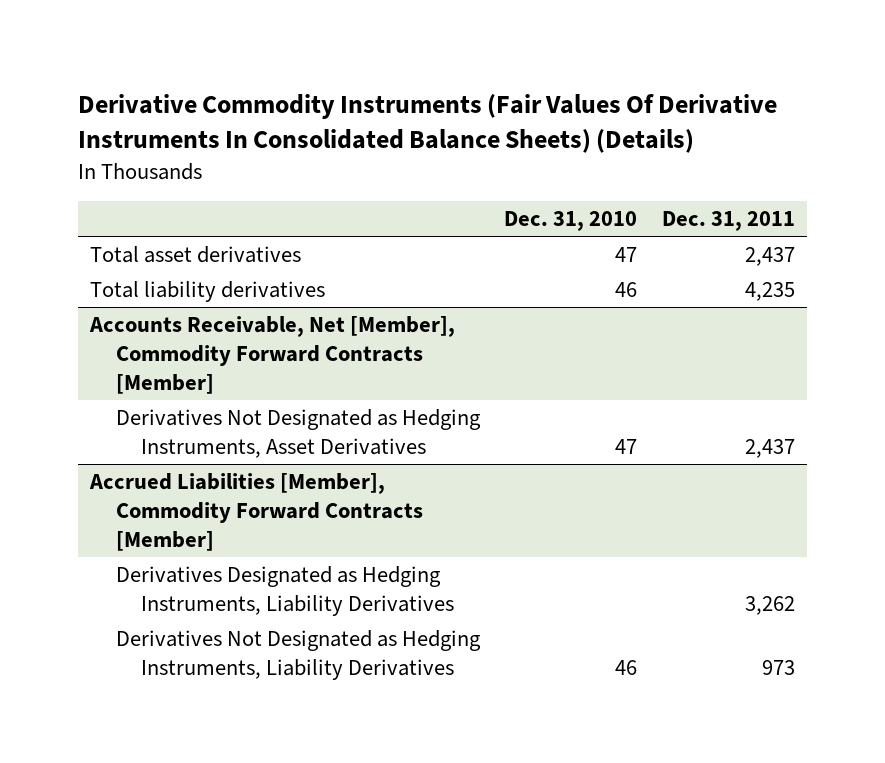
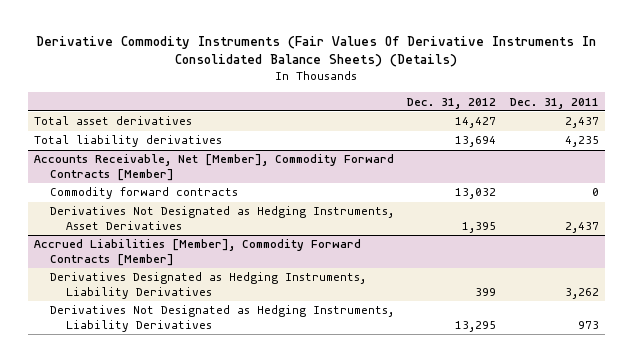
[504,211,638,232] Dec. 31, 2010 -> none
none -> [407,97,497,109] Dec. 31, 2012
none -> [50,187,239,200] Commodity forward contracts

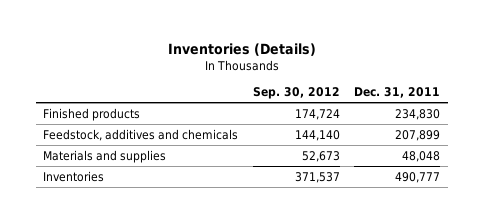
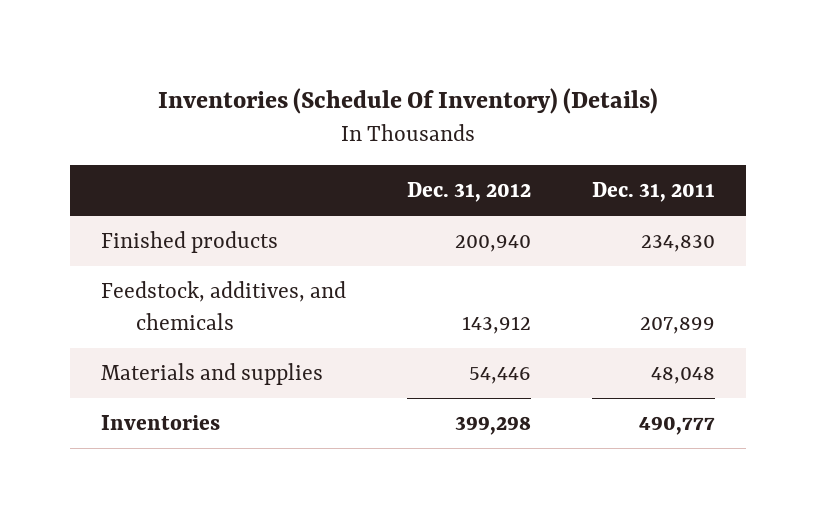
[167,43,316,57] Inventories (Details) -> [157,87,658,114] Inventories (Schedule Of Inventory) (Details)
[252,87,340,100] Sep. 30, 2012 -> none
none -> [406,182,531,203] Dec. 31, 2012
[43,128,239,141] Feedstock, additives and chemicals -> [100,280,346,330] Feedstock, additives, and chemicals

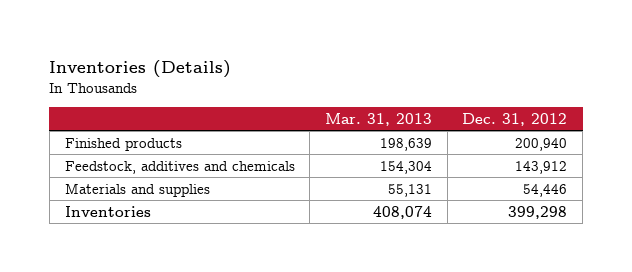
[157,87,658,114] Inventories (Schedule Of Inventory) (Details) -> [49,59,232,78] Inventories (Details)
[592,182,716,203] Dec. 31, 2011 -> none
none -> [325,113,433,127] Mar. 31, 2013
[100,280,346,330] Feedstock, additives, and chemicals -> [64,160,295,174] Feedstock, additives and chemicals

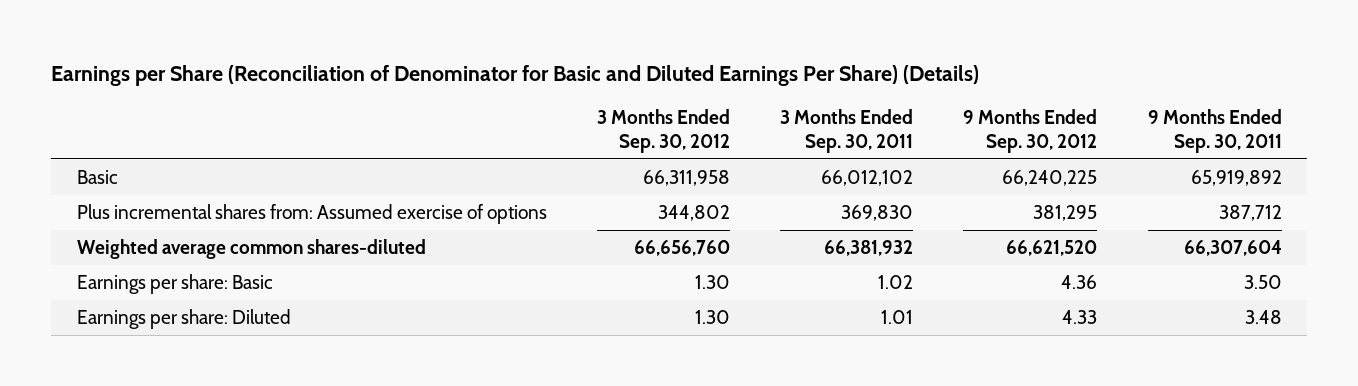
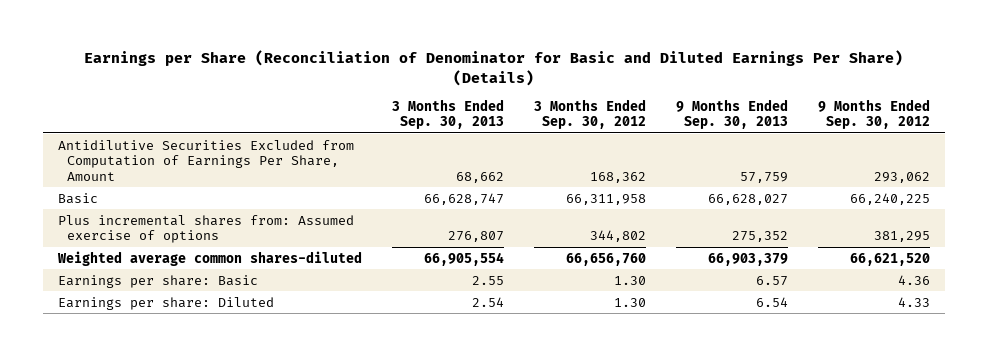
[780,108,914,153] 3 Months Ended Sep. 30, 2011 -> none
[1147,108,1282,153] 9 Months Ended Sep. 30, 2011 -> none
none -> [391,98,504,130] 3 Months Ended Sep. 30, 2013
none -> [675,98,788,130] 9 Months Ended Sep. 30, 2013
none -> [57,139,354,181] Antidilutive Securities Excluded from Computation of Earnings Per Share, Amount

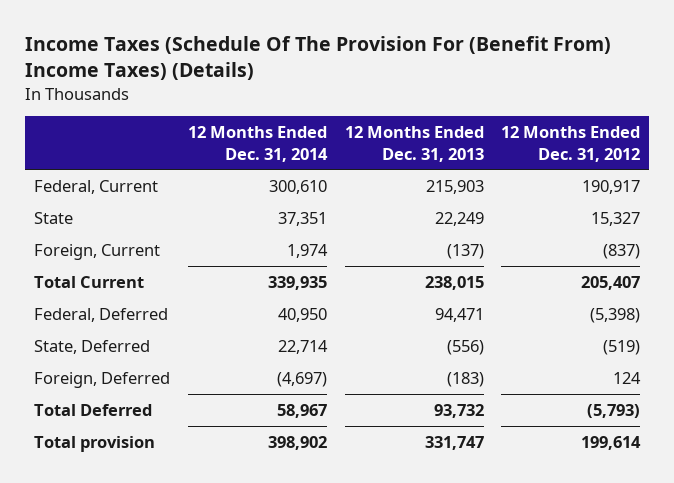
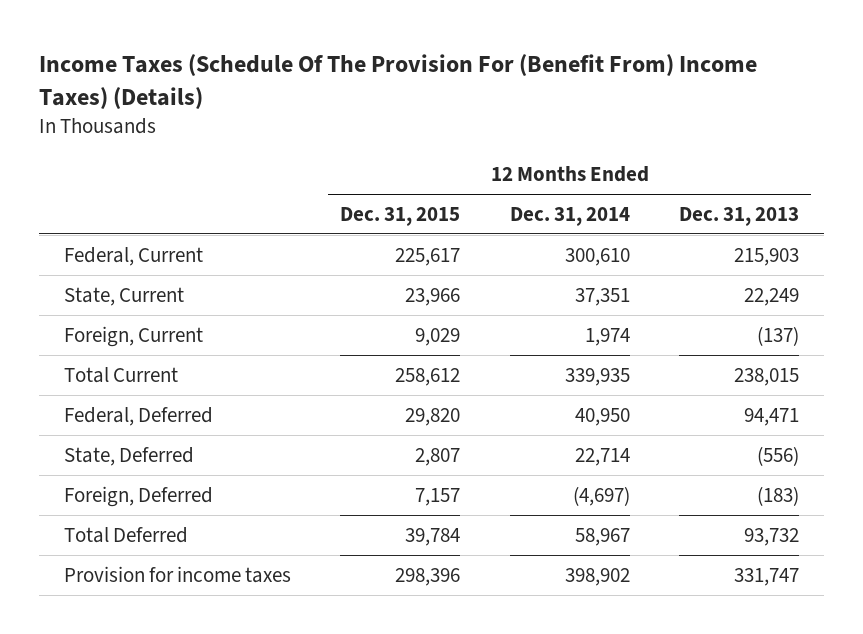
[501,126,641,162] 12 Months Ended Dec. 31, 2012 -> none
none -> [340,206,461,226] Dec. 31, 2015
[33,211,73,224] State -> [63,286,184,306] State, Current
[33,435,155,452] Total provision -> [63,565,291,583] Provision for income taxes

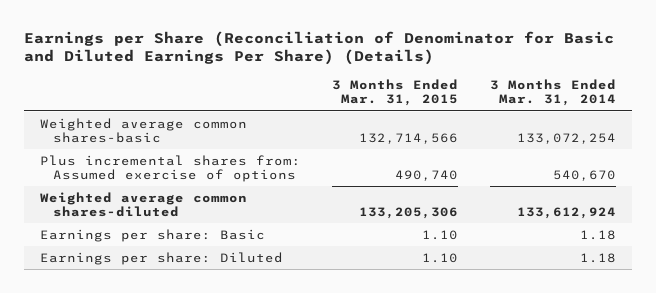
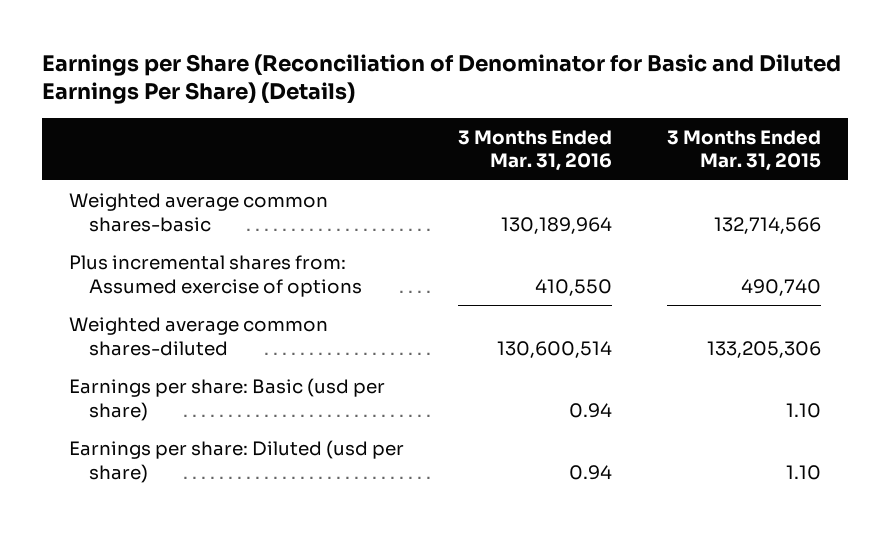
[490,79,617,107] 3 Months Ended Mar. 31, 2014 -> none
none -> [458,129,613,172] 3 Months Ended Mar. 31, 2016
[39,228,265,242] Earnings per share: Basic -> [68,377,385,421] Earnings per share: Basic (usd per share)
[39,251,283,265] Earnings per share: Diluted -> [68,439,404,483] Earnings per share: Diluted (usd per share)

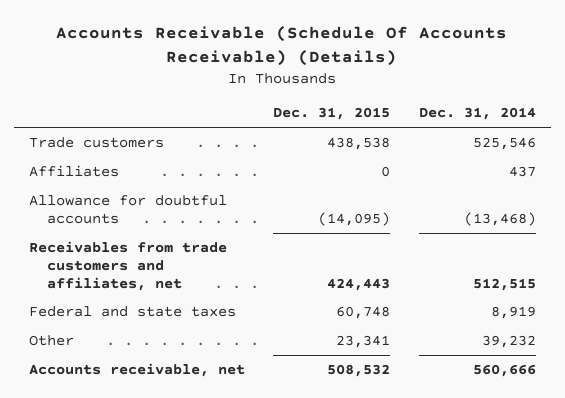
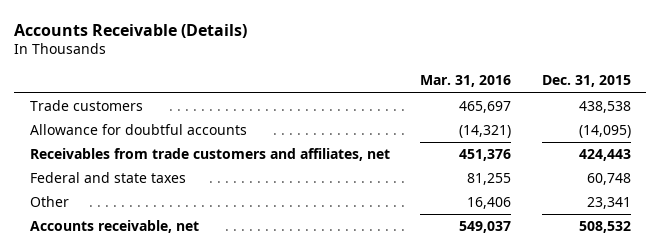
[56,26,508,67] Accounts Receivable (Schedule Of Accounts Receivable) (Details) -> [14,23,248,38] Accounts Receivable (Details)
[419,107,537,121] Dec. 31, 2014 -> none
none -> [420,75,512,88] Mar. 31, 2016
[28,164,119,177] Affiliates -> none

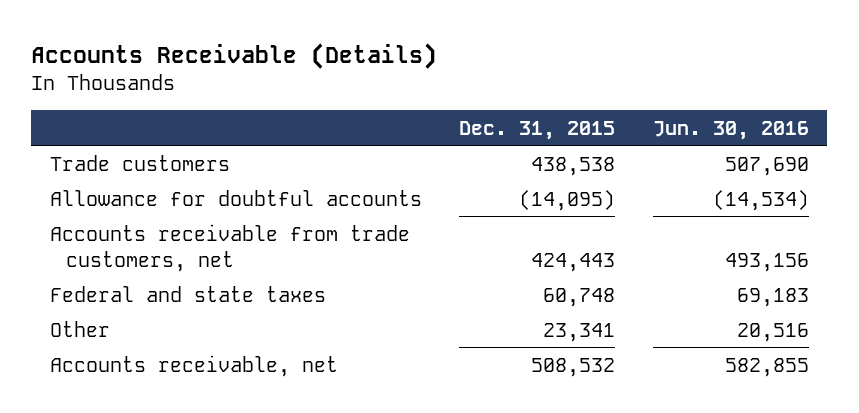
[420,75,512,88] Mar. 31, 2016 -> none
none -> [652,120,809,140] Jun. 30, 2016
[29,148,390,162] Receivables from trade customers and affiliates, net -> [50,223,411,272] Accounts receivable from trade customers, net

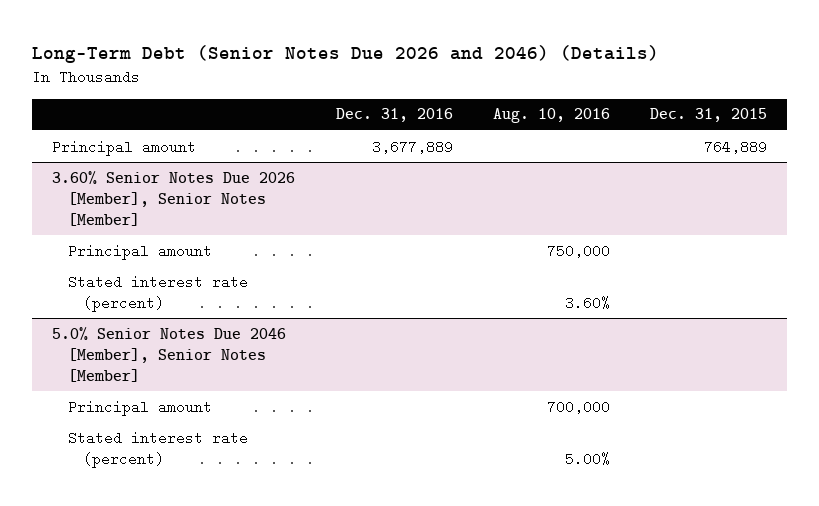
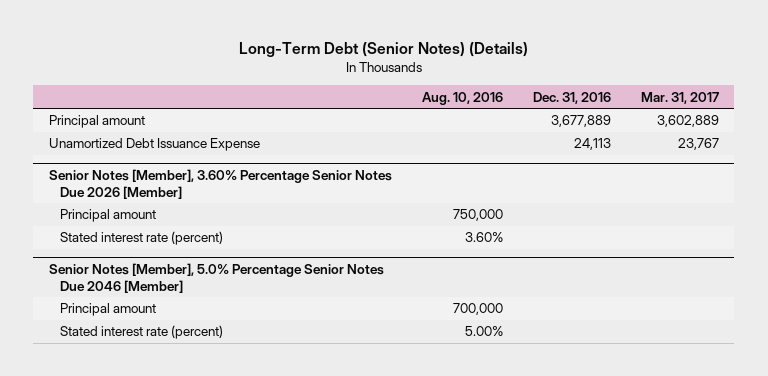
[32,44,660,63] Long-Term Debt (Senior Notes Due 2026 and 2046) (Details) -> [238,42,528,58] Long-Term Debt (Senior Notes) (Details)
[650,108,768,123] Dec. 31, 2015 -> none
none -> [641,91,720,104] Mar. 31, 2017
none -> [48,138,260,152] Unamortized Debt Issuance Expense
[52,170,296,227] 3.60% Senior Notes Due 2026 [Member], Senior Notes [Member] -> [48,168,392,199] Senior Notes [Member], 3.60% Percentage Senior Notes Due 2026 [Member]
[52,326,287,383] 5.0% Senior Notes Due 2046 [Member], Senior Notes [Member] -> [48,262,384,293] Senior Notes [Member], 5.0% Percentage Senior Notes Due 2046 [Member]

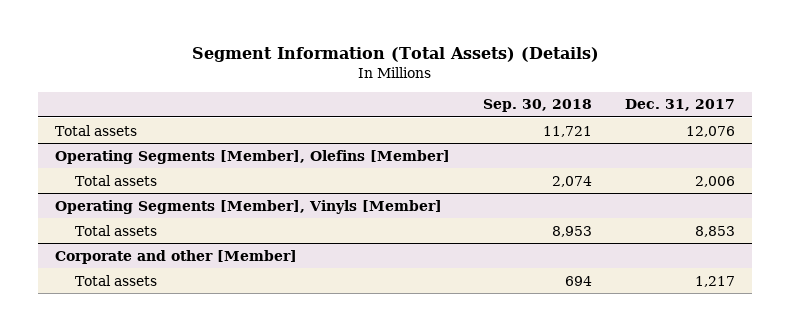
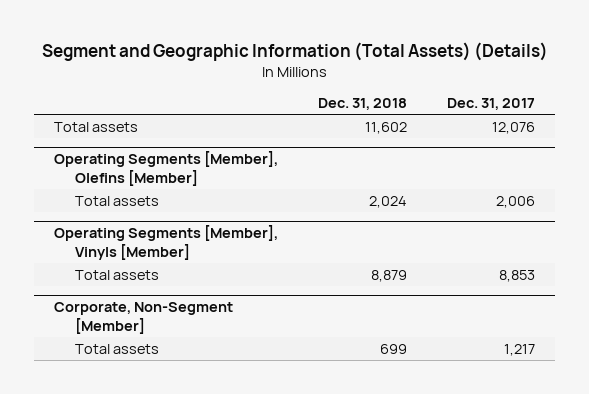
[191,47,599,63] Segment Information (Total Assets) (Details) -> [41,41,548,61] Segment and Geographic Information (Total Assets) (Details)
[482,99,592,113] Sep. 30, 2018 -> none
none -> [318,98,408,111] Dec. 31, 2018
[54,249,297,264] Corporate and other [Member] -> [54,302,234,335] Corporate, Non-Segment [Member]

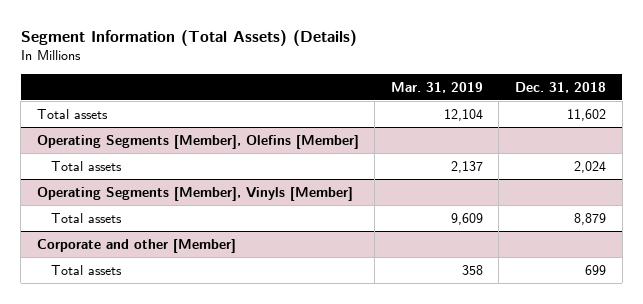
[41,41,548,61] Segment and Geographic Information (Total Assets) (Details) -> [20,29,357,46] Segment Information (Total Assets) (Details)
[447,98,536,111] Dec. 31, 2017 -> none
none -> [390,81,483,93] Mar. 31, 2019
[54,302,234,335] Corporate, Non-Segment [Member] -> [36,238,236,253] Corporate and other [Member]

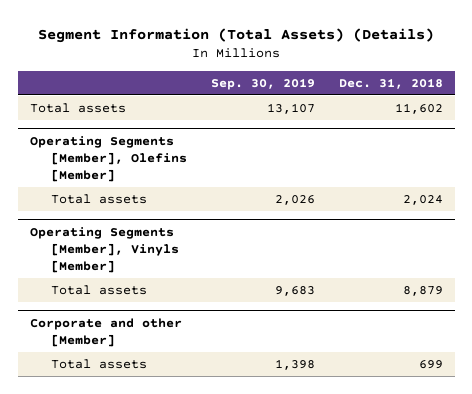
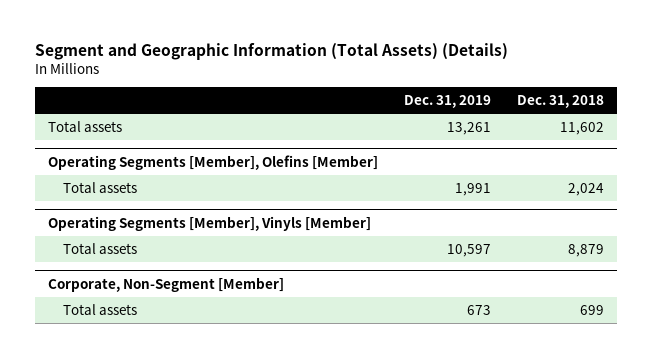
[38,27,435,43] Segment Information (Total Assets) (Details) -> [34,42,508,60] Segment and Geographic Information (Total Assets) (Details)
[210,77,315,90] Sep. 30, 2019 -> none
none -> [403,95,491,109] Dec. 31, 2019
[29,317,182,347] Corporate and other [Member] -> [47,276,284,292] Corporate, Non-Segment [Member]

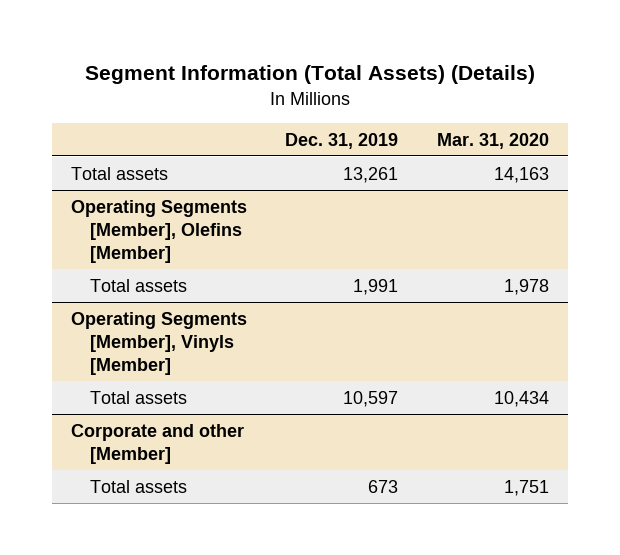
[34,42,508,60] Segment and Geographic Information (Total Assets) (Details) -> [84,65,535,85] Segment Information (Total Assets) (Details)
[516,95,604,109] Dec. 31, 2018 -> none
none -> [436,132,549,149] Mar. 31, 2020
[47,276,284,292] Corporate, Non-Segment [Member] -> [71,423,245,464] Corporate and other [Member]

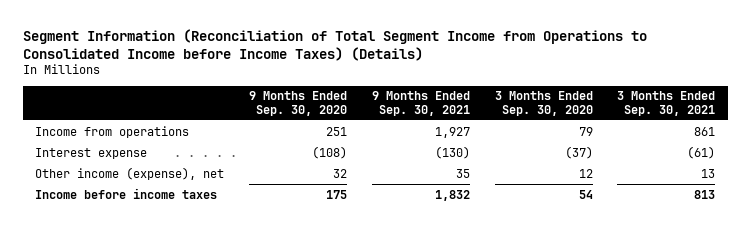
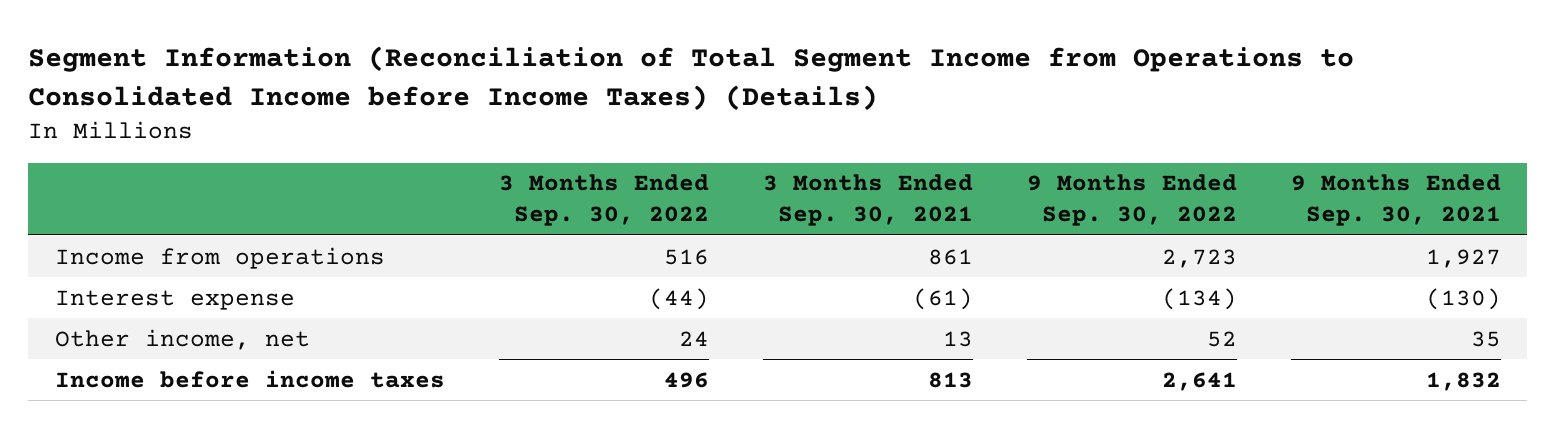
[248,91,347,116] 9 Months Ended Sep. 30, 2020 -> none
[494,91,593,116] 3 Months Ended Sep. 30, 2020 -> none
none -> [498,174,709,227] 3 Months Ended Sep. 30, 2022
none -> [1026,174,1237,227] 9 Months Ended Sep. 30, 2022
[35,166,225,180] Other income (expense), net -> [55,328,311,350] Other income, net

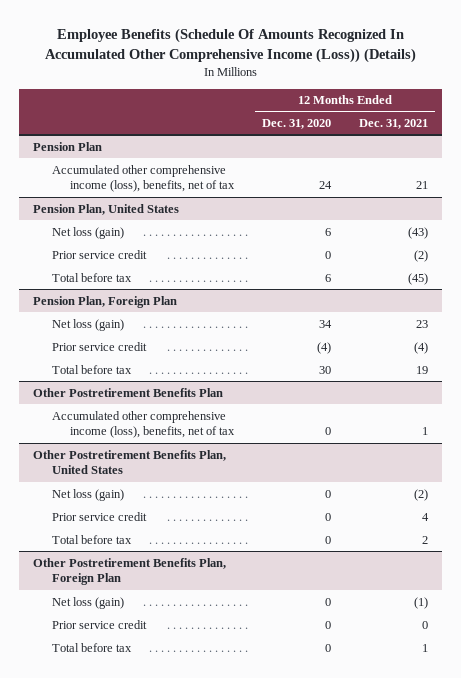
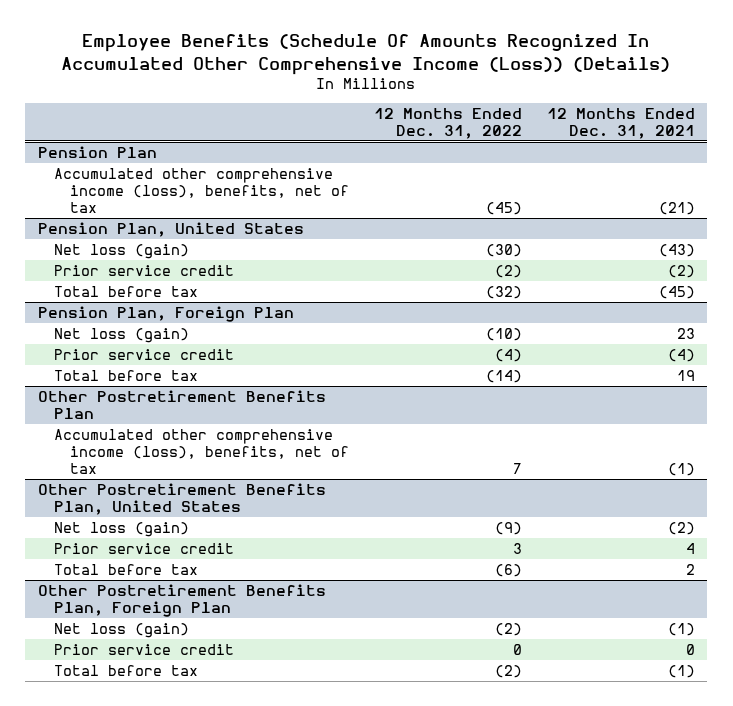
[262,119,332,130] Dec. 31, 2020 -> none
none -> [373,107,522,139] 12 Months Ended Dec. 31, 2022
[415,181,428,190] 21 -> [658,201,695,215] (21)
[421,427,428,436] 1 -> [667,462,695,476] (1)
[421,643,428,652] 1 -> [667,664,695,678] (1)

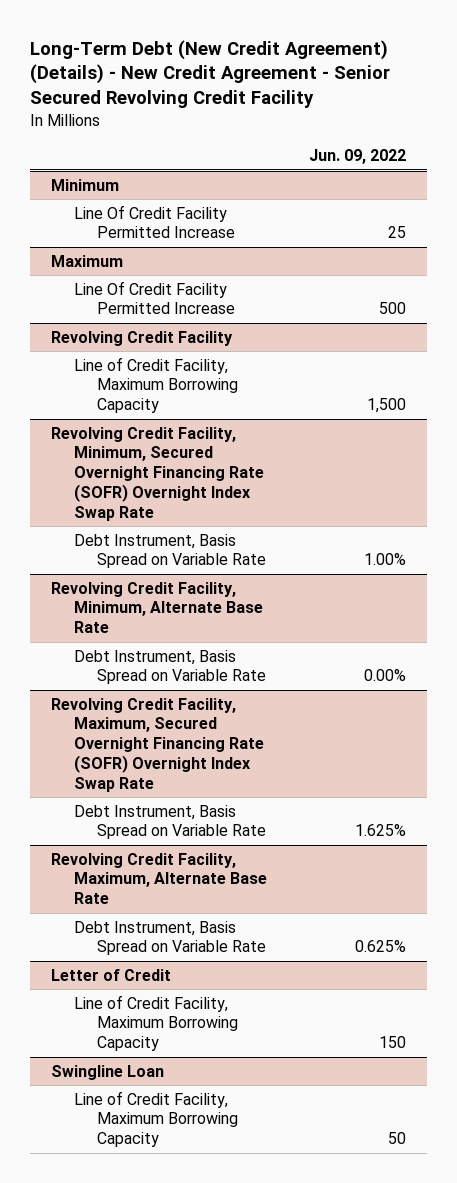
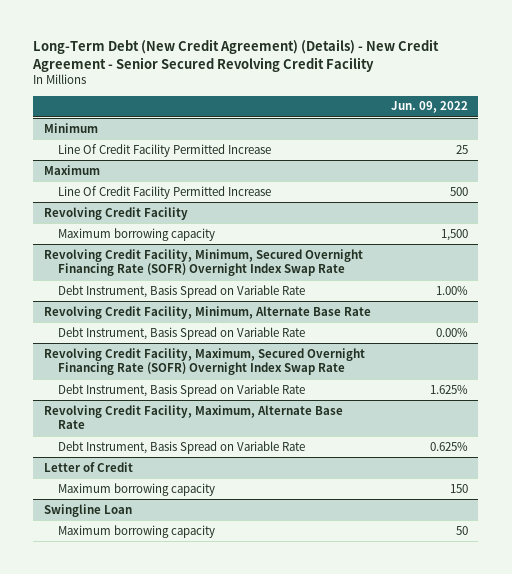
[74,356,239,414] Line of Credit Facility, Maximum Borrowing Capacity -> [57,227,215,241] Maximum borrowing capacity
[74,994,239,1052] Line of Credit Facility, Maximum Borrowing Capacity -> [57,482,215,496] Maximum borrowing capacity
[74,1090,239,1148] Line of Credit Facility, Maximum Borrowing Capacity -> [57,524,215,538] Maximum borrowing capacity

